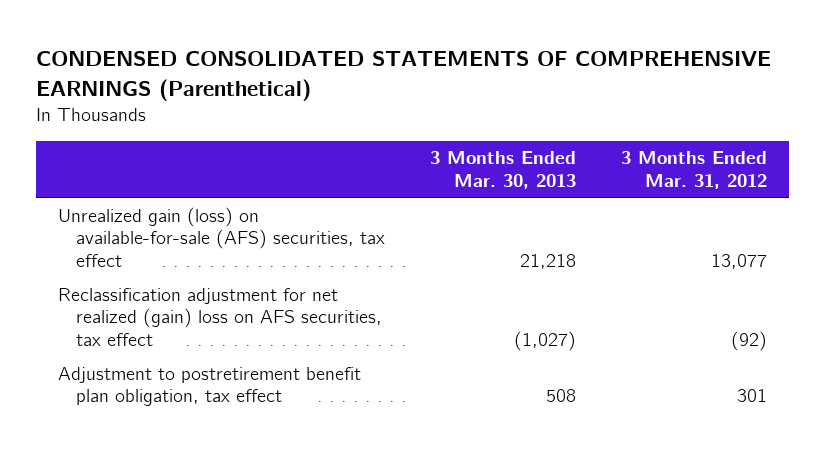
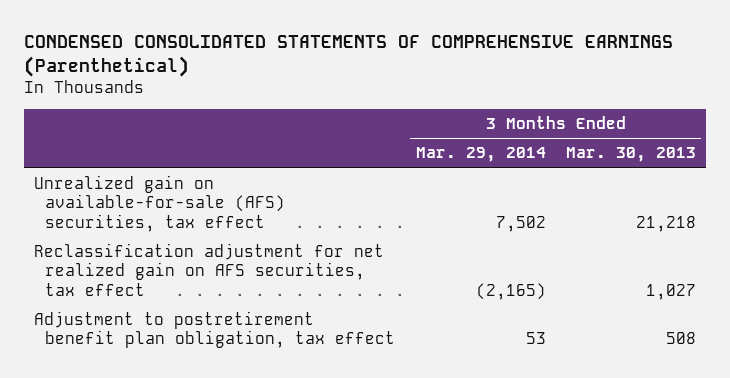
[620,151,767,189] 3 Months Ended Mar. 31, 2012 -> none
none -> [415,147,546,163] Mar. 29, 2014
[58,206,385,268] Unrealized gain (loss) on available-for-sale (AFS) securities, tax effect -> [34,175,286,232] Unrealized gain on available-for-sale (AFS) securities, tax effect
[58,287,382,347] Reclassification adjustment for net realized (gain) loss on AFS securities, tax effect -> [34,243,385,296] Reclassification adjustment for net realized gain on AFS securities, tax effect
[513,331,576,352] (1,027) -> [646,283,697,300] 1,027

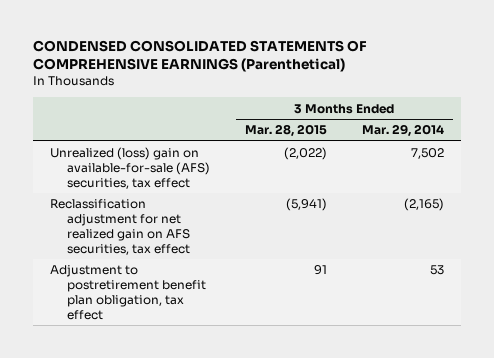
[566,147,697,163] Mar. 30, 2013 -> none
none -> [244,124,327,138] Mar. 28, 2015
[34,175,286,232] Unrealized gain on available-for-sale (AFS) securities, tax effect -> [50,147,210,189] Unrealized (loss) gain on available-for-sale (AFS) securities, tax effect

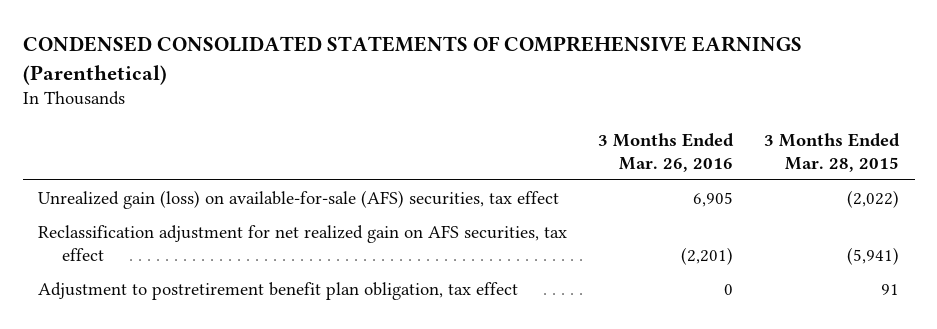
[361,124,444,138] Mar. 29, 2014 -> none
none -> [598,132,735,172] 3 Months Ended Mar. 26, 2016
[50,147,210,189] Unrealized (loss) gain on available-for-sale (AFS) securities, tax effect -> [38,190,560,210] Unrealized gain (loss) on available-for-sale (AFS) securities, tax effect

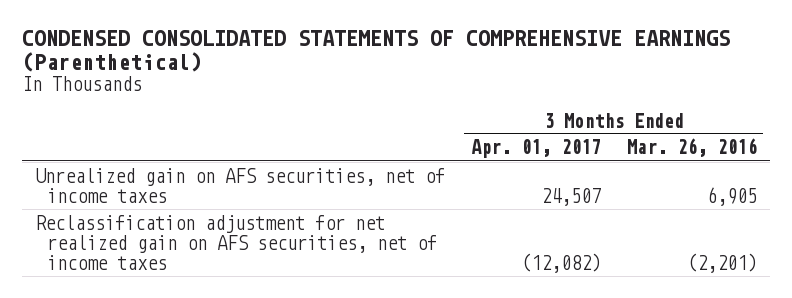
[764,132,901,172] 3 Months Ended Mar. 28, 2015 -> none
none -> [470,139,601,159] Apr. 01, 2017
[38,282,519,301] Adjustment to postretirement benefit plan obligation, tax effect -> none
[38,190,560,210] Unrealized gain (loss) on available-for-sale (AFS) securities, tax effect -> [34,167,445,203] Unrealized gain on AFS securities, net of income taxes
[38,225,568,261] Reclassification adjustment for net realized gain on AFS securities, tax effect -> [34,214,438,270] Reclassification adjustment for net realized gain on AFS securities, net of income taxes

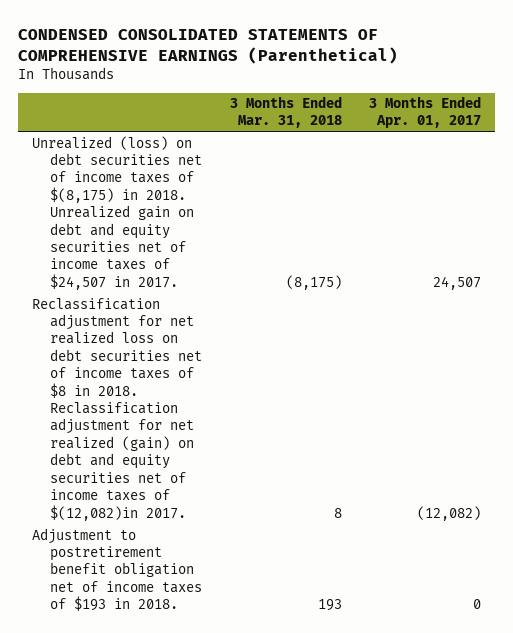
[626,138,757,158] Mar. 26, 2016 -> none
none -> [229,96,342,129] 3 Months Ended Mar. 31, 2018
[34,167,445,203] Unrealized gain on AFS securities, net of income taxes -> [32,135,203,290] Unrealized (loss) on debt securities net of income taxes of $(8,175) in 2018. Unrealized gain on debt and equity securities net of income taxes of $24,507 in 2017.
[34,214,438,270] Reclassification adjustment for net realized gain on AFS securities, net of income taxes -> [32,297,203,521] Reclassification adjustment for net realized loss on debt securities net of income taxes of $8 in 2018. Reclassification adjustment for net realized (gain) on debt and equity securities net of income taxes of $(12,082)in 2017.
none -> [32,527,203,612] Adjustment to postretirement benefit obligation net of income taxes of $193 in 2018.

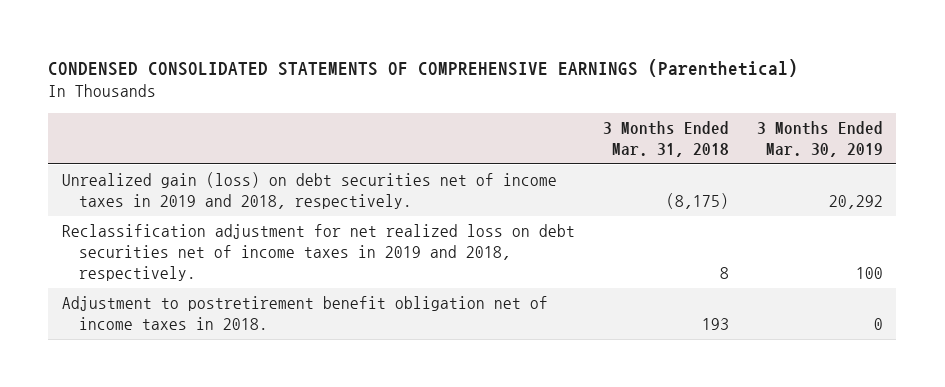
[369,96,482,129] 3 Months Ended Apr. 01, 2017 -> none
none -> [756,120,883,157] 3 Months Ended Mar. 30, 2019
[32,135,203,290] Unrealized (loss) on debt securities net of income taxes of $(8,175) in 2018. Unrealized gain on debt and equity securities net of income taxes of $24,507 in 2017. -> [62,172,558,210] Unrealized gain (loss) on debt securities net of income taxes in 2019 and 2018, respectively.
[32,297,203,521] Reclassification adjustment for net realized loss on debt securities net of income taxes of $8 in 2018. Reclassification adjustment for net realized (gain) on debt and equity securities net of income taxes of $(12,082)in 2017. -> [62,224,576,281] Reclassification adjustment for net realized loss on debt securities net of income taxes in 2019 and 2018, respectively.
[32,527,203,612] Adjustment to postretirement benefit obligation net of income taxes of $193 in 2018. -> [62,296,549,331] Adjustment to postretirement benefit obligation net of income taxes in 2018.

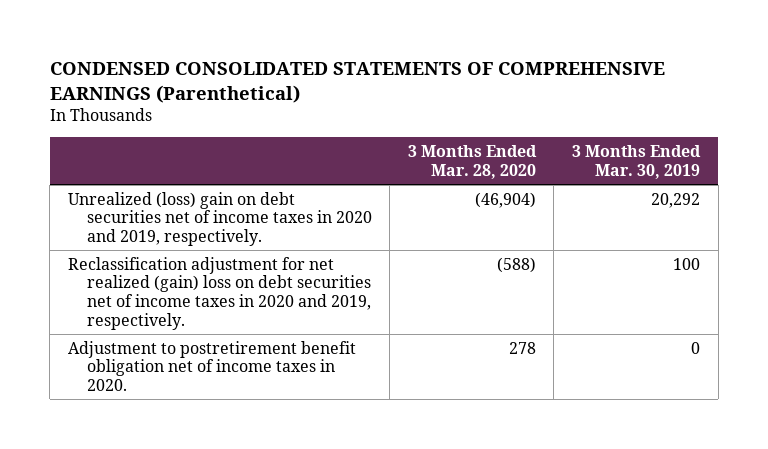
[602,120,729,157] 3 Months Ended Mar. 31, 2018 -> none
none -> [407,145,537,179] 3 Months Ended Mar. 28, 2020
[62,172,558,210] Unrealized gain (loss) on debt securities net of income taxes in 2019 and 2018, respectively. -> [67,191,372,247] Unrealized (loss) gain on debt securities net of income taxes in 2020 and 2019, respectively.
[62,224,576,281] Reclassification adjustment for net realized loss on debt securities net of income taxes in 2019 and 2018, respectively. -> [67,256,371,330] Reclassification adjustment for net realized (gain) loss on debt securities net of income taxes in 2020 and 2019, respectively.
[62,296,549,331] Adjustment to postretirement benefit obligation net of income taxes in 2018. -> [67,340,356,392] Adjustment to postretirement benefit obligation net of income taxes in 2020.

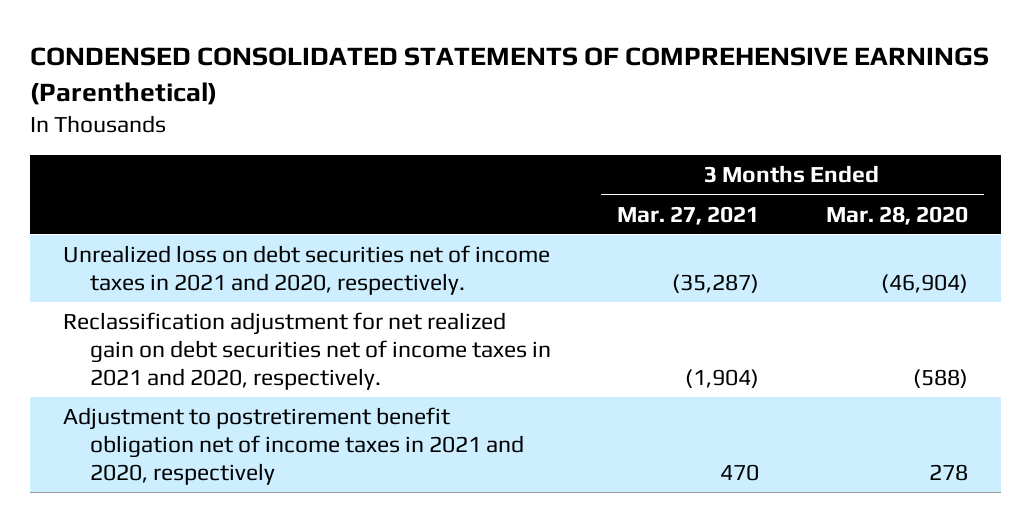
[572,145,702,179] 3 Months Ended Mar. 30, 2019 -> none
none -> [617,205,760,225] Mar. 27, 2021
[67,191,372,247] Unrealized (loss) gain on debt securities net of income taxes in 2020 and 2019, respectively. -> [62,245,550,296] Unrealized loss on debt securities net of income taxes in 2021 and 2020, respectively.
[67,256,371,330] Reclassification adjustment for net realized (gain) loss on debt securities net of income taxes in 2020 and 2019, respectively. -> [62,312,551,391] Reclassification adjustment for net realized gain on debt securities net of income taxes in 2021 and 2020, respectively.
[67,340,356,392] Adjustment to postretirement benefit obligation net of income taxes in 2020. -> [62,407,524,486] Adjustment to postretirement benefit obligation net of income taxes in 2021 and 2020, respectively

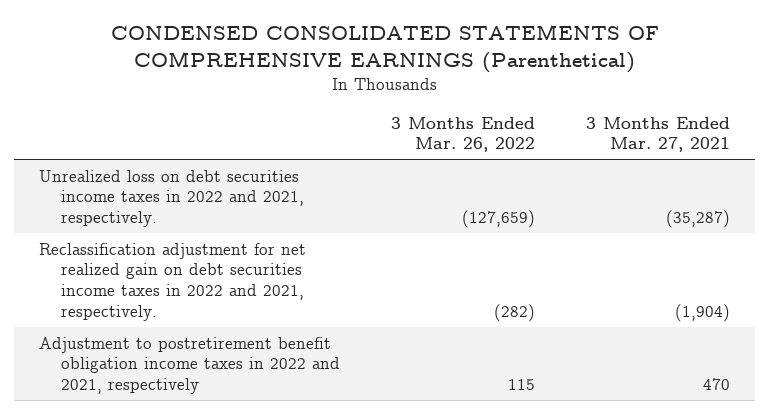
[825,205,968,225] Mar. 28, 2020 -> none
none -> [390,116,535,153] 3 Months Ended Mar. 26, 2022
[62,245,550,296] Unrealized loss on debt securities net of income taxes in 2021 and 2020, respectively. -> [39,169,305,228] Unrealized loss on debt securities income taxes in 2022 and 2021, respectively.
[62,312,551,391] Reclassification adjustment for net realized gain on debt securities net of income taxes in 2021 and 2020, respectively. -> [39,242,307,321] Reclassification adjustment for net realized gain on debt securities income taxes in 2022 and 2021, respectively.
[62,407,524,486] Adjustment to postretirement benefit obligation net of income taxes in 2021 and 2020, respectively -> [39,336,341,395] Adjustment to postretirement benefit obligation income taxes in 2022 and 2021, respectively

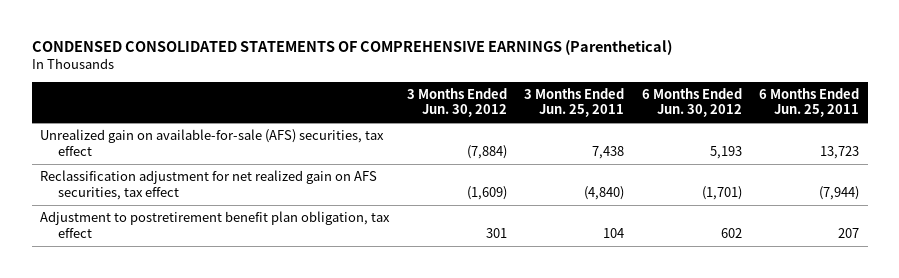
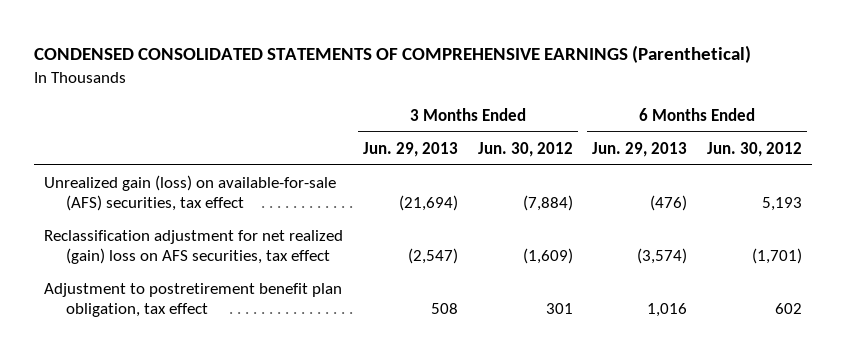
[524,88,625,118] 3 Months Ended Jun. 25, 2011 -> none
[758,88,859,118] 6 Months Ended Jun. 25, 2011 -> none
none -> [362,141,458,157] Jun. 29, 2013
none -> [592,141,688,157] Jun. 29, 2013
[40,129,385,156] Unrealized gain on available-for-sale (AFS) securities, tax effect -> [44,174,337,211] Unrealized gain (loss) on available-for-sale (AFS) securities, tax effect
[40,170,378,200] Reclassification adjustment for net realized gain on AFS securities, tax effect -> [44,229,344,264] Reclassification adjustment for net realized (gain) loss on AFS securities, tax effect

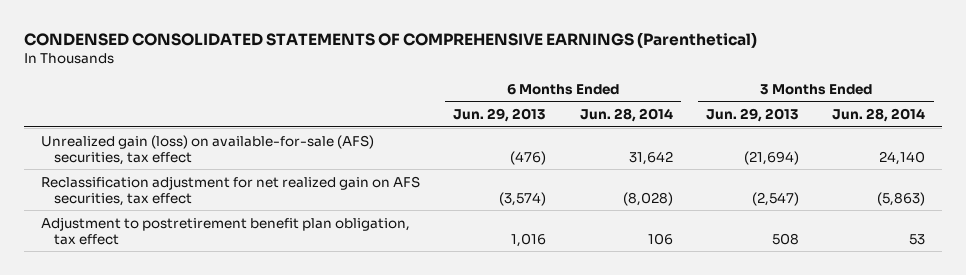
[477,141,573,157] Jun. 30, 2012 -> none
[707,141,803,157] Jun. 30, 2012 -> none
none -> [579,108,673,123] Jun. 28, 2014
none -> [832,108,926,123] Jun. 28, 2014
[44,229,344,264] Reclassification adjustment for net realized (gain) loss on AFS securities, tax effect -> [40,175,420,206] Reclassification adjustment for net realized gain on AFS securities, tax effect

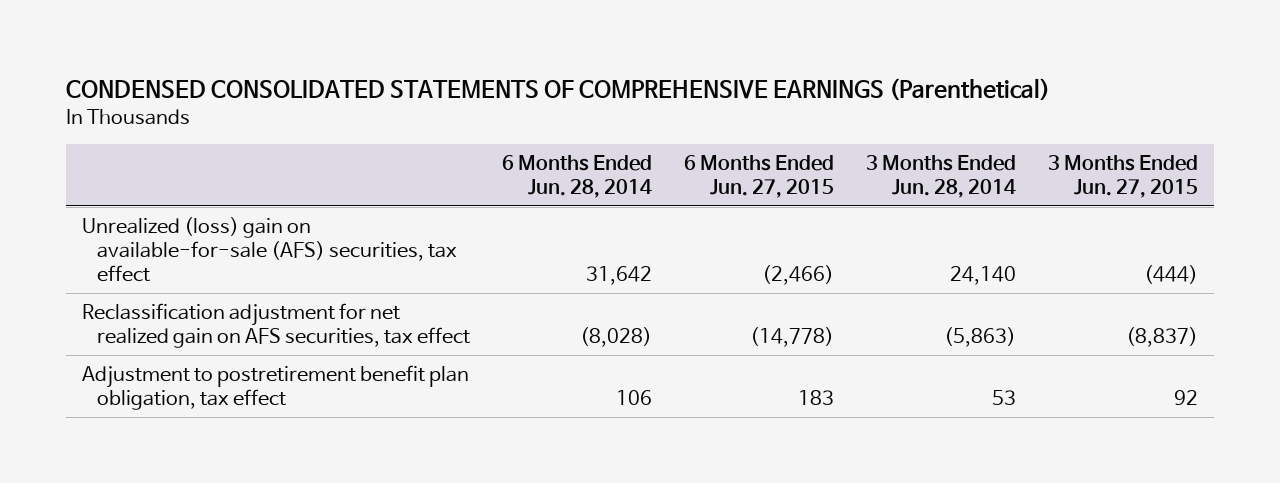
[453,108,547,123] Jun. 29, 2013 -> none
[705,108,799,123] Jun. 29, 2013 -> none
none -> [683,154,834,199] 6 Months Ended Jun. 27, 2015
none -> [1047,154,1198,199] 3 Months Ended Jun. 27, 2015
[40,134,374,165] Unrealized gain (loss) on available-for-sale (AFS) securities, tax effect -> [81,217,457,283] Unrealized (loss) gain on available-for-sale (AFS) securities, tax effect

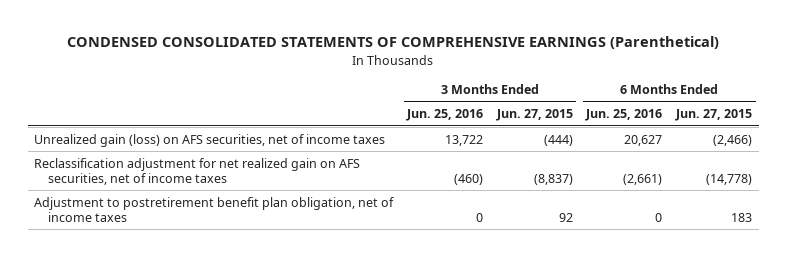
[501,154,652,199] 6 Months Ended Jun. 28, 2014 -> none
[865,154,1016,199] 3 Months Ended Jun. 28, 2014 -> none
none -> [406,109,484,122] Jun. 25, 2016
none -> [585,109,663,122] Jun. 25, 2016
[81,217,457,283] Unrealized (loss) gain on available-for-sale (AFS) securities, tax effect -> [34,133,386,147] Unrealized gain (loss) on AFS securities, net of income taxes
[81,303,470,349] Reclassification adjustment for net realized gain on AFS securities, tax effect -> [34,157,361,185] Reclassification adjustment for net realized gain on AFS securities, net of income taxes
[81,365,469,411] Adjustment to postretirement benefit plan obligation, tax effect -> [34,196,395,222] Adjustment to postretirement benefit plan obligation, net of income taxes

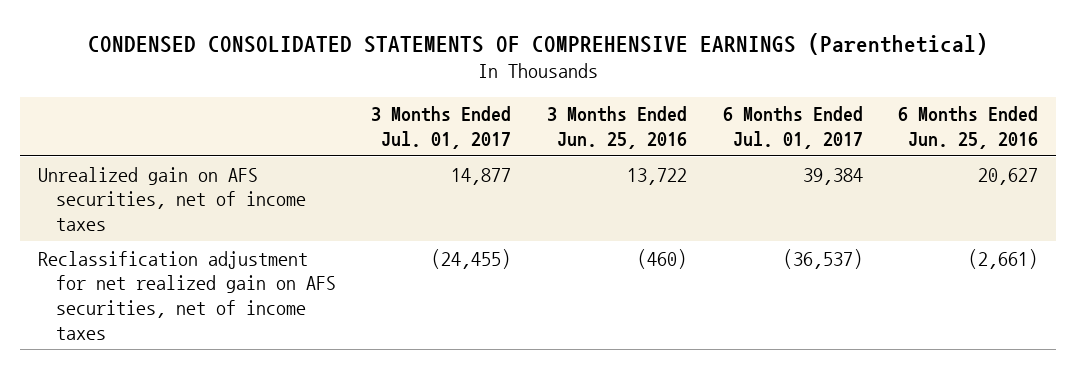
[495,109,573,122] Jun. 27, 2015 -> none
[675,109,753,122] Jun. 27, 2015 -> none
none -> [371,106,512,150] 3 Months Ended Jul. 01, 2017
none -> [722,106,863,150] 6 Months Ended Jul. 01, 2017
[34,133,386,147] Unrealized gain (loss) on AFS securities, net of income taxes -> [37,166,306,231] Unrealized gain on AFS securities, net of income taxes
[34,196,395,222] Adjustment to postretirement benefit plan obligation, net of income taxes -> none

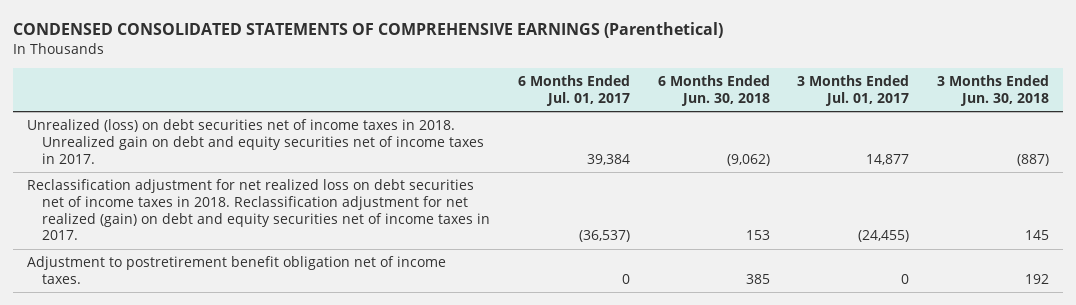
[546,106,687,150] 3 Months Ended Jun. 25, 2016 -> none
[898,106,1039,150] 6 Months Ended Jun. 25, 2016 -> none
none -> [657,75,770,106] 6 Months Ended Jun. 30, 2018
none -> [936,75,1049,106] 3 Months Ended Jun. 30, 2018
[37,166,306,231] Unrealized gain on AFS securities, net of income taxes -> [26,119,485,164] Unrealized (loss) on debt securities net of income taxes in 2018. Unrealized gain on debt and equity securities net of income taxes in 2017.
[37,250,336,340] Reclassification adjustment for net realized gain on AFS securities, net of income taxes -> [26,179,491,241] Reclassification adjustment for net realized loss on debt securities net of income taxes in 2018. Reclassification adjustment for net realized (gain) on debt and equity securities net of income taxes in 2017.
none -> [26,256,446,285] Adjustment to postretirement benefit obligation net of income taxes.

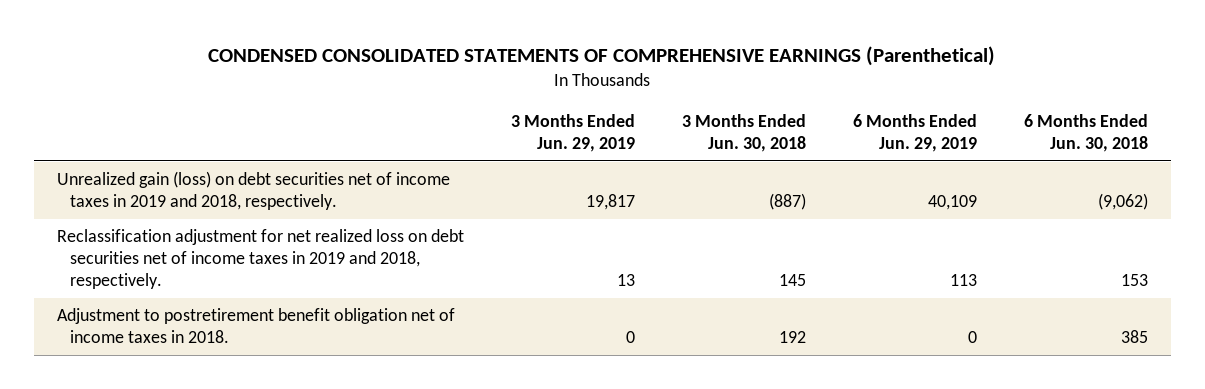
[518,75,631,106] 6 Months Ended Jul. 01, 2017 -> none
[797,75,910,106] 3 Months Ended Jul. 01, 2017 -> none
none -> [511,114,636,153] 3 Months Ended Jun. 29, 2019
none -> [852,114,977,153] 6 Months Ended Jun. 29, 2019
[26,119,485,164] Unrealized (loss) on debt securities net of income taxes in 2018. Unrealized gain on debt and equity securities net of income taxes in 2017. -> [57,171,451,211] Unrealized gain (loss) on debt securities net of income taxes in 2019 and 2018, respectively.
[26,179,491,241] Reclassification adjustment for net realized loss on debt securities net of income taxes in 2018. Reclassification adjustment for net realized (gain) on debt and equity securities net of income taxes in 2017. -> [57,229,465,290] Reclassification adjustment for net realized loss on debt securities net of income taxes in 2019 and 2018, respectively.
[26,256,446,285] Adjustment to postretirement benefit obligation net of income taxes. -> [57,308,456,344] Adjustment to postretirement benefit obligation net of income taxes in 2018.

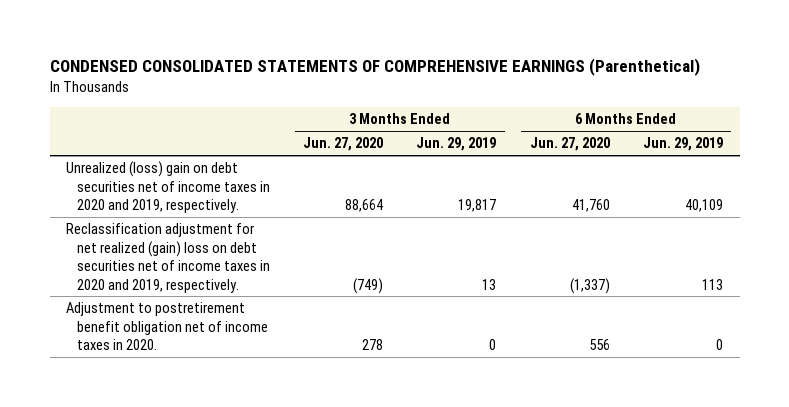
[681,114,806,153] 3 Months Ended Jun. 30, 2018 -> none
[1023,114,1148,153] 6 Months Ended Jun. 30, 2018 -> none
none -> [303,137,384,152] Jun. 27, 2020
none -> [529,137,610,152] Jun. 27, 2020
[57,171,451,211] Unrealized gain (loss) on debt securities net of income taxes in 2019 and 2018, respectively. -> [66,161,270,214] Unrealized (loss) gain on debt securities net of income taxes in 2020 and 2019, respectively.
[57,229,465,290] Reclassification adjustment for net realized loss on debt securities net of income taxes in 2019 and 2018, respectively. -> [66,223,270,293] Reclassification adjustment for net realized (gain) loss on debt securities net of income taxes in 2020 and 2019, respectively.
[57,308,456,344] Adjustment to postretirement benefit obligation net of income taxes in 2018. -> [66,302,268,351] Adjustment to postretirement benefit obligation net of income taxes in 2020.

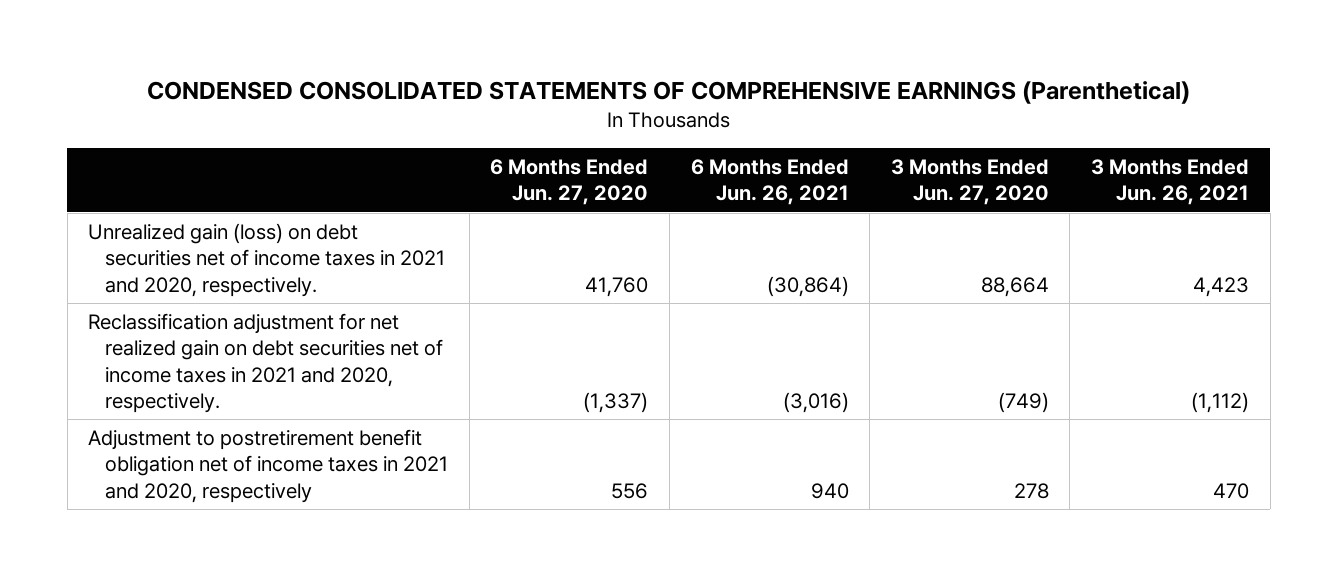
[416,137,497,152] Jun. 29, 2019 -> none
[642,137,723,152] Jun. 29, 2019 -> none
none -> [690,159,849,206] 6 Months Ended Jun. 26, 2021
none -> [1090,159,1249,206] 3 Months Ended Jun. 26, 2021
[66,161,270,214] Unrealized (loss) gain on debt securities net of income taxes in 2020 and 2019, respectively. -> [88,223,446,297] Unrealized gain (loss) on debt securities net of income taxes in 2021 and 2020, respectively.
[66,223,270,293] Reclassification adjustment for net realized (gain) loss on debt securities net of income taxes in 2020 and 2019, respectively. -> [88,313,444,413] Reclassification adjustment for net realized gain on debt securities net of income taxes in 2021 and 2020, respectively.
[66,302,268,351] Adjustment to postretirement benefit obligation net of income taxes in 2020. -> [88,429,449,503] Adjustment to postretirement benefit obligation net of income taxes in 2021 and 2020, respectively

